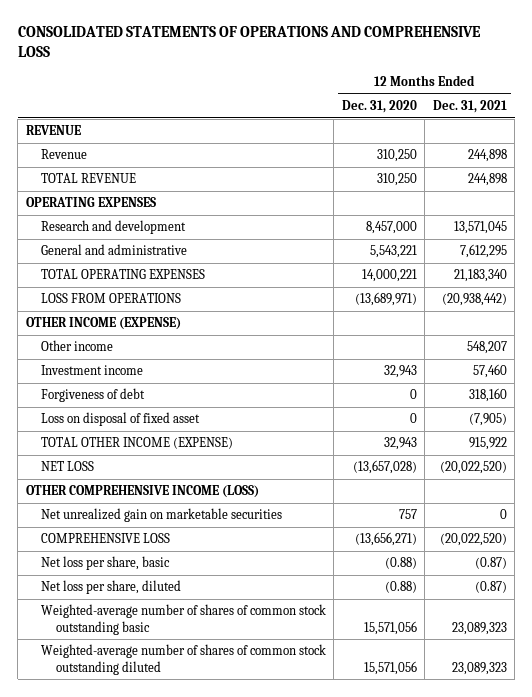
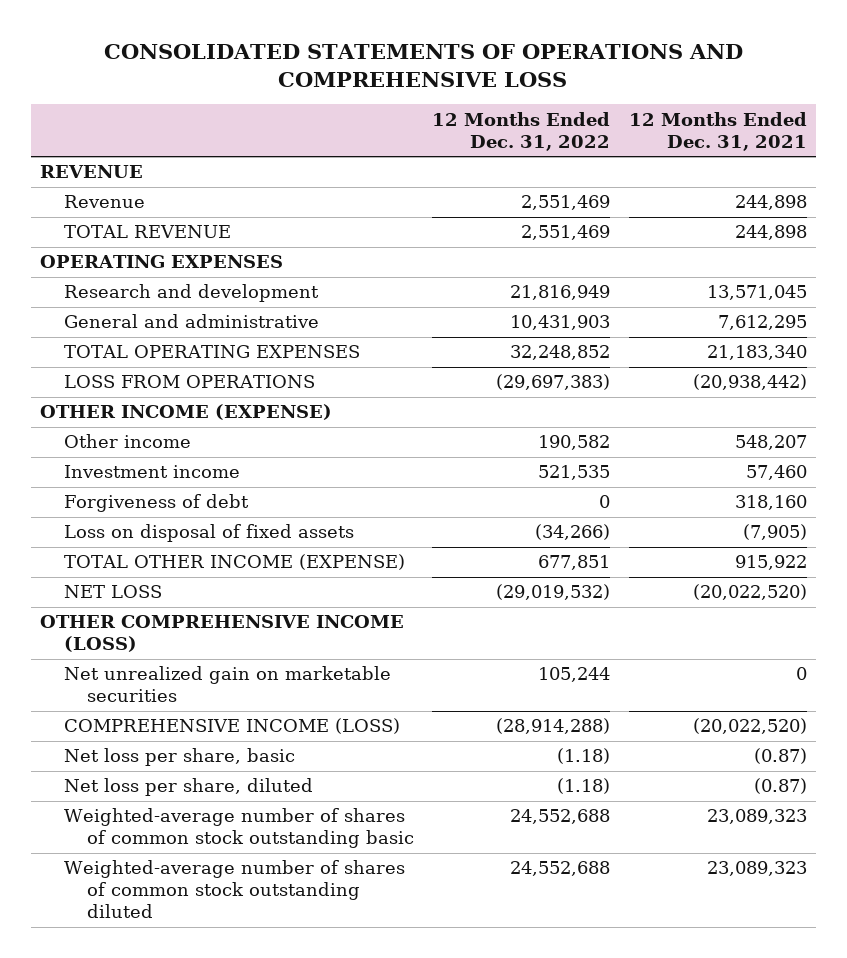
[341,100,417,114] Dec. 31, 2020 -> none
none -> [432,111,611,151] 12 Months Ended Dec. 31, 2022
[41,412,201,427] Loss on disposal of fixed asset -> [63,524,354,543] Loss on disposal of fixed assets
[41,533,171,544] COMPREHENSIVE LOSS -> [63,718,400,735] COMPREHENSIVE INCOME (LOSS)

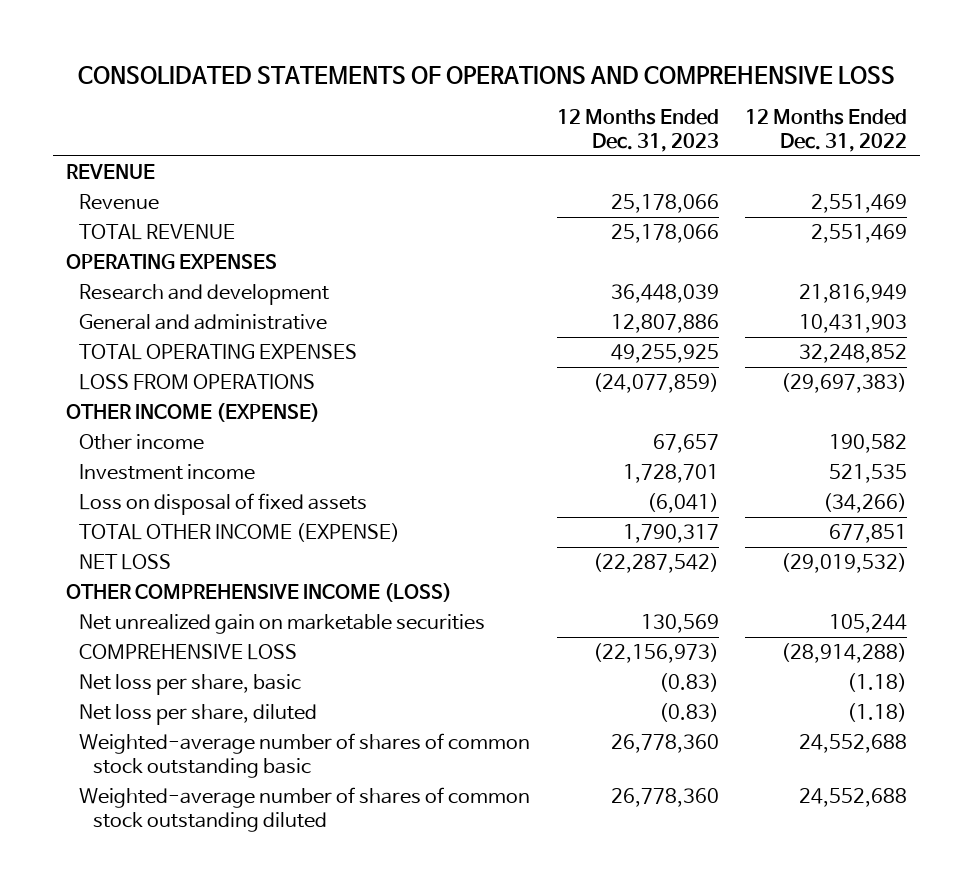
[628,111,807,151] 12 Months Ended Dec. 31, 2021 -> none
none -> [556,109,719,152] 12 Months Ended Dec. 31, 2023
[63,494,249,513] Forgiveness of debt -> none
[63,718,400,735] COMPREHENSIVE INCOME (LOSS) -> [79,643,298,660] COMPREHENSIVE LOSS

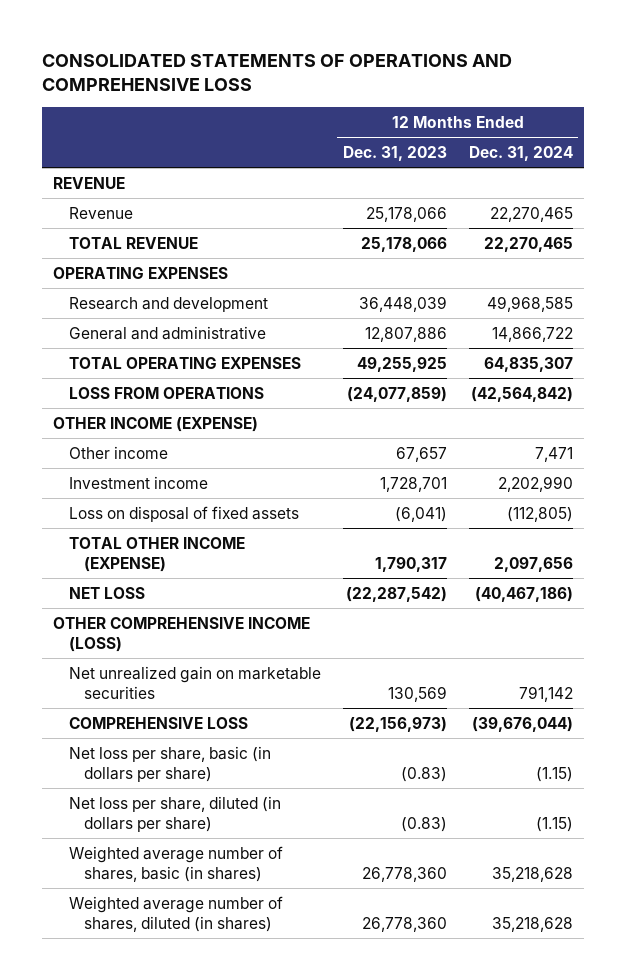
[744,109,907,152] 12 Months Ended Dec. 31, 2022 -> none
none -> [468,145,573,161] Dec. 31, 2024
[79,673,302,695] Net loss per share, basic -> [68,745,271,783] Net loss per share, basic (in dollars per share)
[79,703,318,725] Net loss per share, diluted -> [68,795,281,833] Net loss per share, diluted (in dollars per share)
[79,732,531,778] Weighted-average number of shares of common stock outstanding basic -> [68,845,283,883] Weighted average number of shares, basic (in shares)
[79,786,531,832] Weighted-average number of shares of common stock outstanding diluted -> [68,895,283,933] Weighted average number of shares, diluted (in shares)

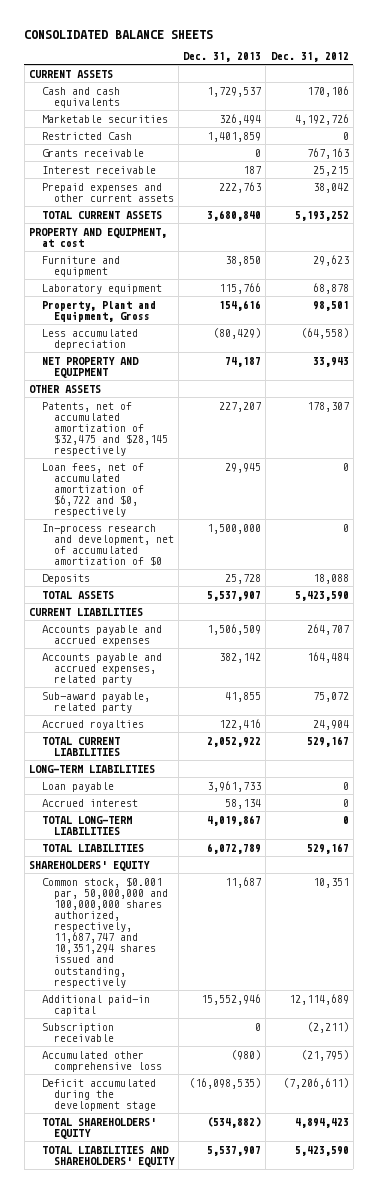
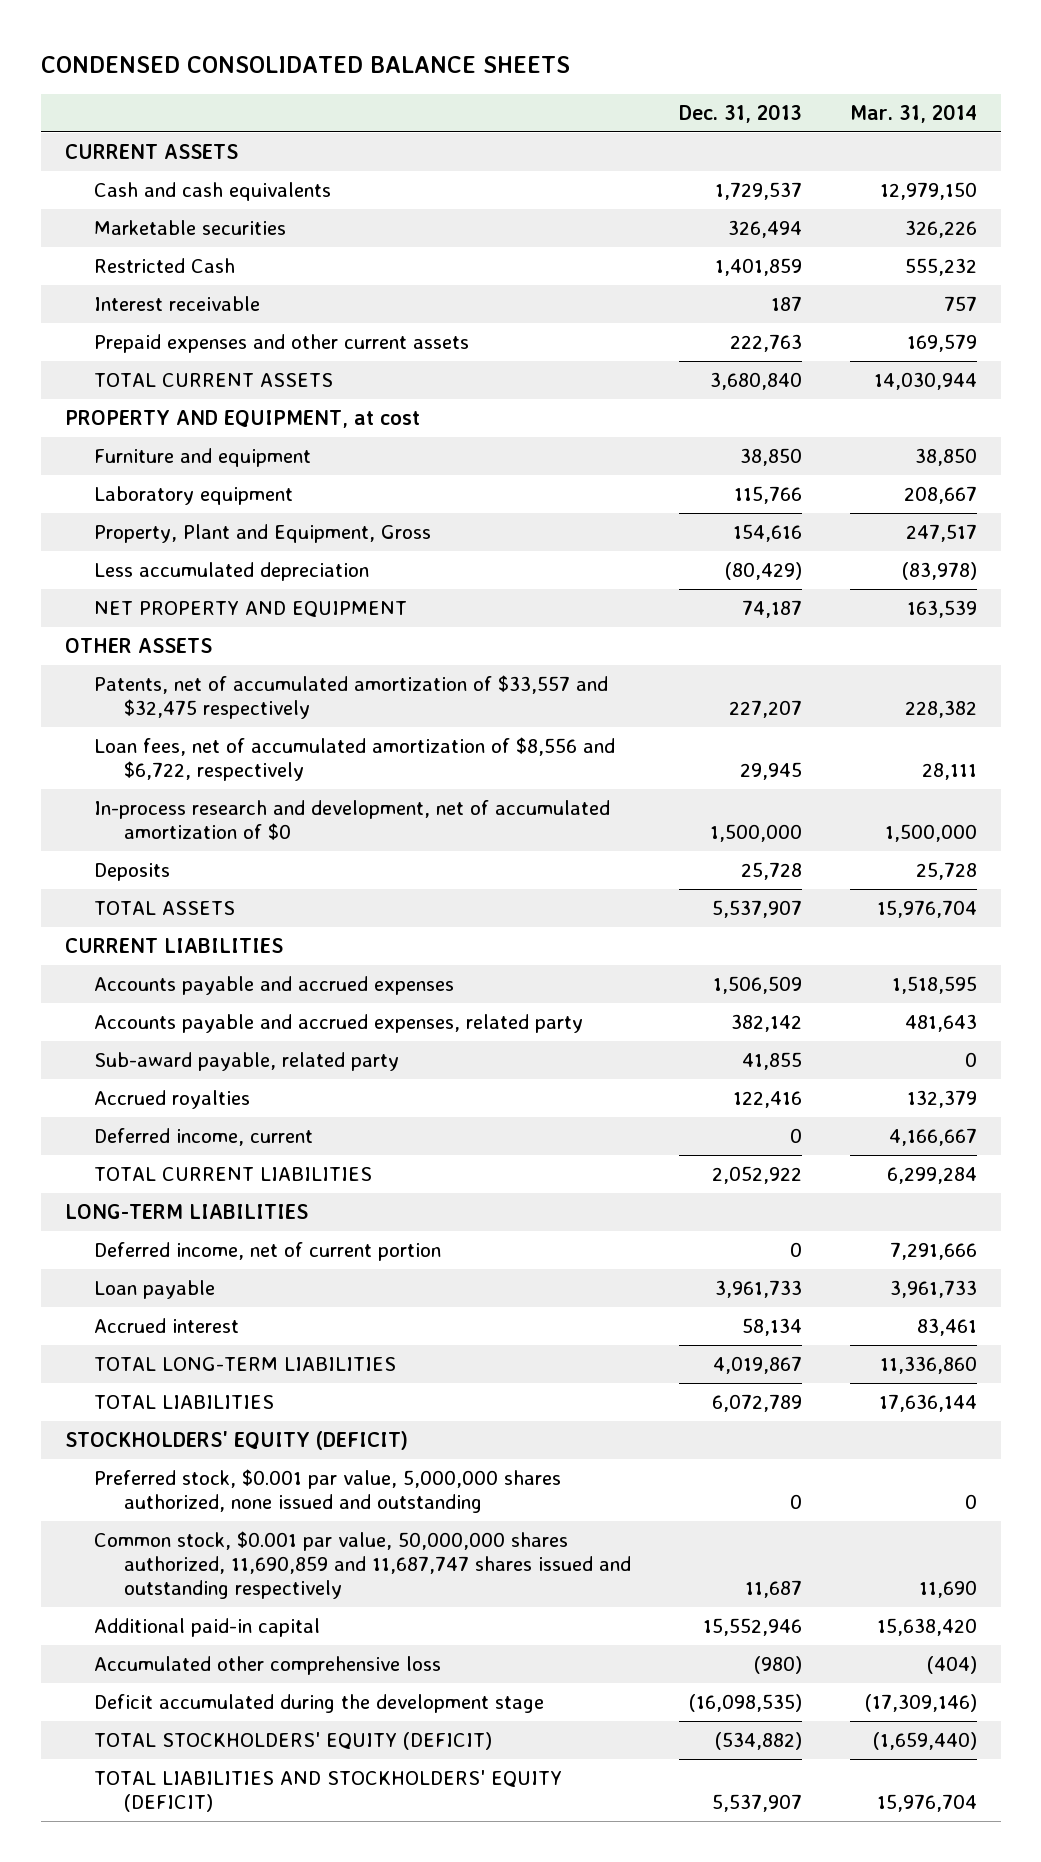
[24,29,214,39] CONSOLIDATED BALANCE SHEETS -> [40,56,570,74] CONDENSED CONSOLIDATED BALANCE SHEETS
[270,52,349,63] Dec. 31, 2012 -> none
none -> [849,103,977,123] Mar. 31, 2014
[41,148,144,157] Grants receivable -> none
[41,401,168,457] Patents, net of accumulated amortization of $32,475 and $28,145 respectively -> [94,675,609,720] Patents, net of accumulated amortization of $33,557 and $32,475 respectively
[41,462,144,518] Loan fees, net of accumulated amortization of $6,722 and $0, respectively -> [94,737,616,782] Loan fees, net of accumulated amortization of $8,556 and $6,722, respectively
none -> [94,1128,314,1147] Deferred income, current
none -> [94,1242,442,1262] Deferred income, net of current portion
[29,860,151,871] SHAREHOLDERS' EQUITY -> [64,1431,408,1451] STOCKHOLDERS' EQUITY (DEFICIT)
none -> [94,1469,562,1514] Preferred stock, $0.001 par value, 5,000,000 shares authorized, none issued and outstanding
[41,876,168,988] Common stock, $0.001 par, 50,000,000 and 100,000,000 shares authorized, respectively, 11,687,747 and 10,351,294 shares issued and outstanding, respectively -> [94,1531,632,1600] Common stock, $0.001 par value, 50,000,000 shares authorized, 11,690,859 and 11,687,747 shares issued and outstanding respectively
[41,1022,114,1042] Subscription receivable -> none
[41,1117,156,1139] TOTAL SHAREHOLDERS' EQUITY -> [94,1732,493,1751] TOTAL STOCKHOLDERS' EQUITY (DEFICIT)
[41,1145,175,1167] TOTAL LIABILITIES AND SHAREHOLDERS' EQUITY -> [94,1770,563,1813] TOTAL LIABILITIES AND STOCKHOLDERS' EQUITY (DEFICIT)

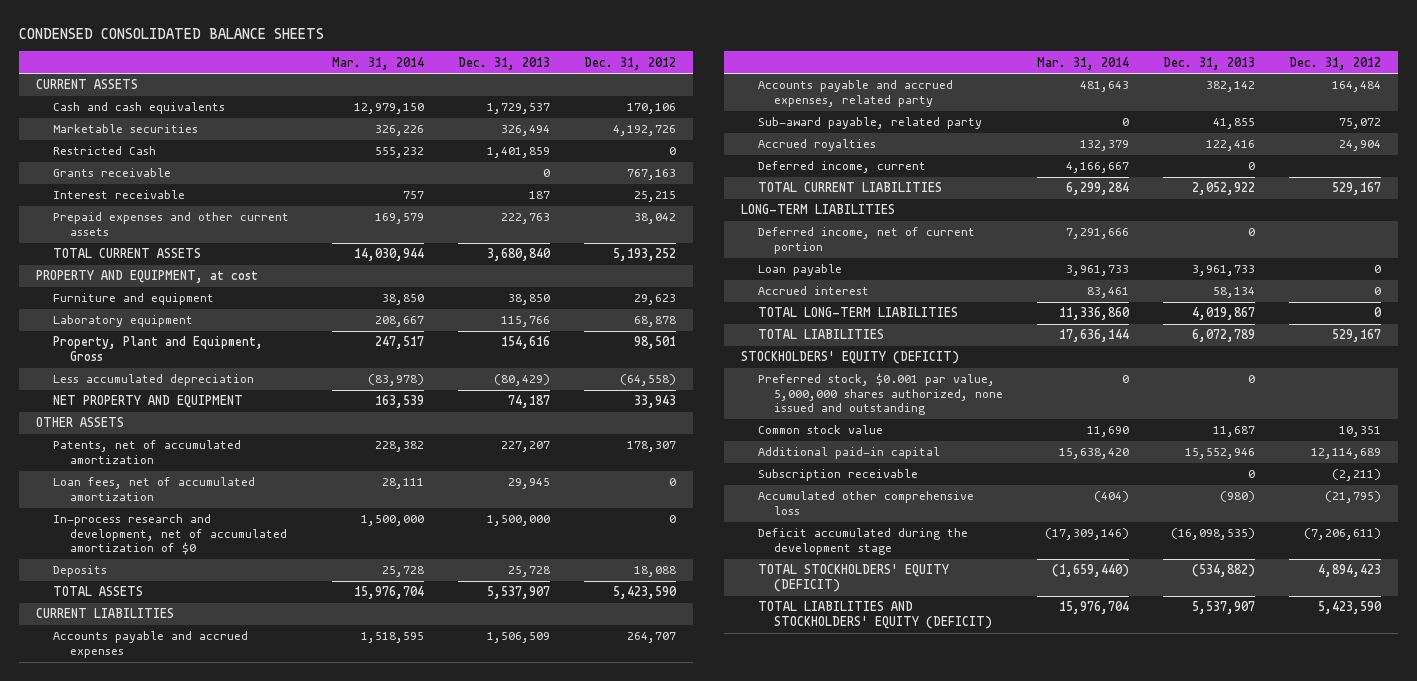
none -> [583,56,676,70] Dec. 31, 2012
none -> [52,168,171,178] Grants receivable
[94,675,609,720] Patents, net of accumulated amortization of $33,557 and $32,475 respectively -> [52,440,241,464] Patents, net of accumulated amortization
[94,737,616,782] Loan fees, net of accumulated amortization of $8,556 and $6,722, respectively -> [52,477,255,501] Loan fees, net of accumulated amortization
[94,1531,632,1600] Common stock, $0.001 par value, 50,000,000 shares authorized, 11,690,859 and 11,687,747 shares issued and outstanding respectively -> [757,425,883,435] Common stock value
none -> [757,469,918,482] Subscription receivable

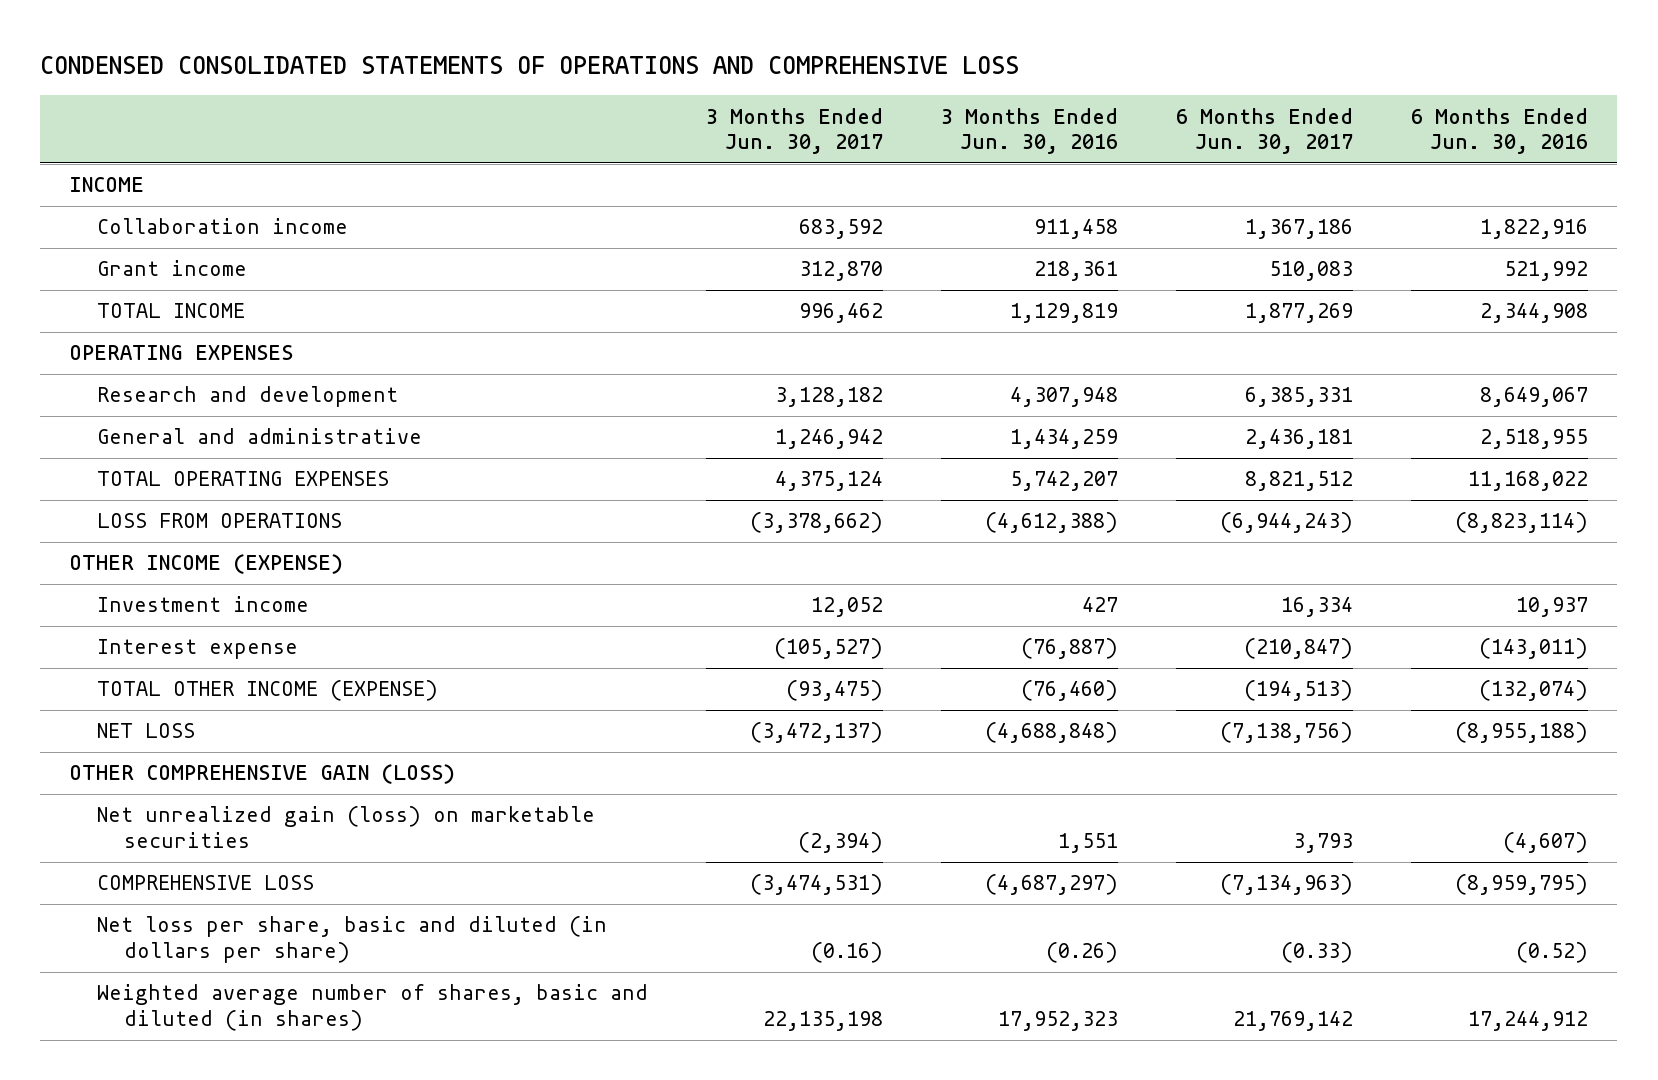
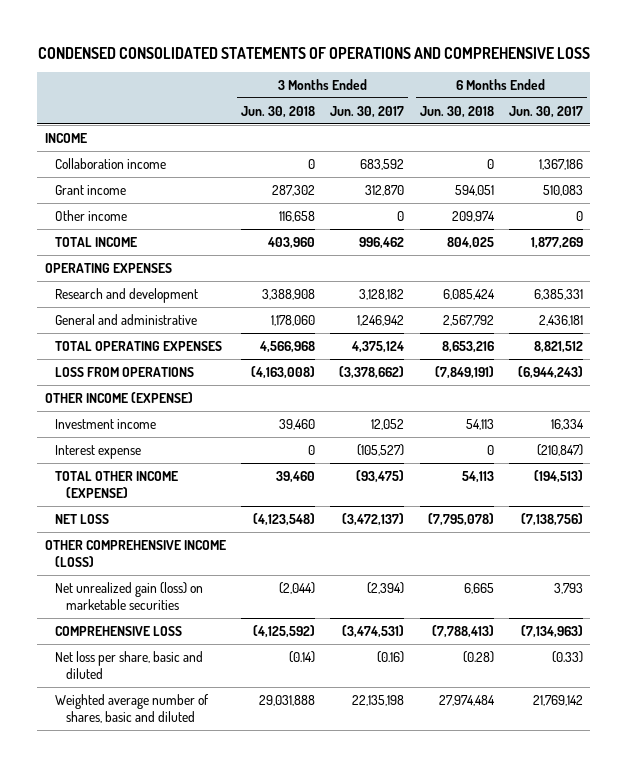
[941,107,1119,155] 3 Months Ended Jun. 30, 2016 -> none
[1411,107,1589,155] 6 Months Ended Jun. 30, 2016 -> none
none -> [241,105,316,118] Jun. 30, 2018
none -> [419,105,494,118] Jun. 30, 2018
none -> [55,209,128,221] Other income
[69,764,456,785] OTHER COMPREHENSIVE GAIN (LOSS) -> [45,539,227,568] OTHER COMPREHENSIVE INCOME (LOSS)
[96,916,607,964] Net loss per share, basic and diluted (in dollars per share) -> [55,650,204,680] Net loss per share, basic and diluted
[96,984,648,1032] Weighted average number of shares, basic and diluted (in shares) -> [55,693,210,724] Weighted average number of shares, basic and diluted

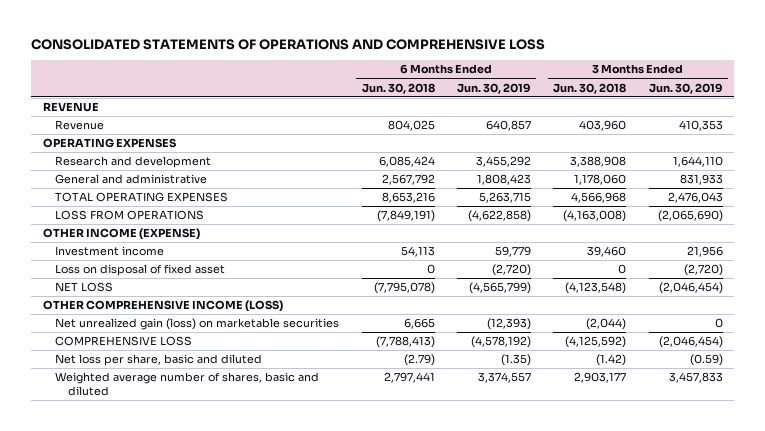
[37,46,590,59] CONDENSED CONSOLIDATED STATEMENTS OF OPERATIONS AND COMPREHENSIVE LOSS -> [31,38,546,50] CONSOLIDATED STATEMENTS OF OPERATIONS AND COMPREHENSIVE LOSS
[330,105,405,118] Jun. 30, 2017 -> none
[508,105,583,118] Jun. 30, 2017 -> none
none -> [456,82,531,94] Jun. 30, 2019
none -> [648,82,723,94] Jun. 30, 2019
[55,157,167,169] Collaboration income -> none
[55,184,127,195] Grant income -> none
[55,209,128,221] Other income -> none
[45,132,88,143] INCOME -> [42,102,99,113] REVENUE
[55,236,138,247] TOTAL INCOME -> [55,120,105,131] Revenue
[55,444,142,459] Interest expense -> none
[55,470,179,499] TOTAL OTHER INCOME (EXPENSE) -> none
none -> [55,264,226,277] Loss on disposal of fixed asset
[289,650,316,663] (0.14) -> [596,354,627,367] (1.42)
[462,650,494,663] (0.28) -> [403,354,435,367] (2.79)
[259,694,316,706] 29,031,888 -> [574,372,627,384] 2,903,177
[438,694,495,706] 27,974,484 -> [383,372,435,384] 2,797,441

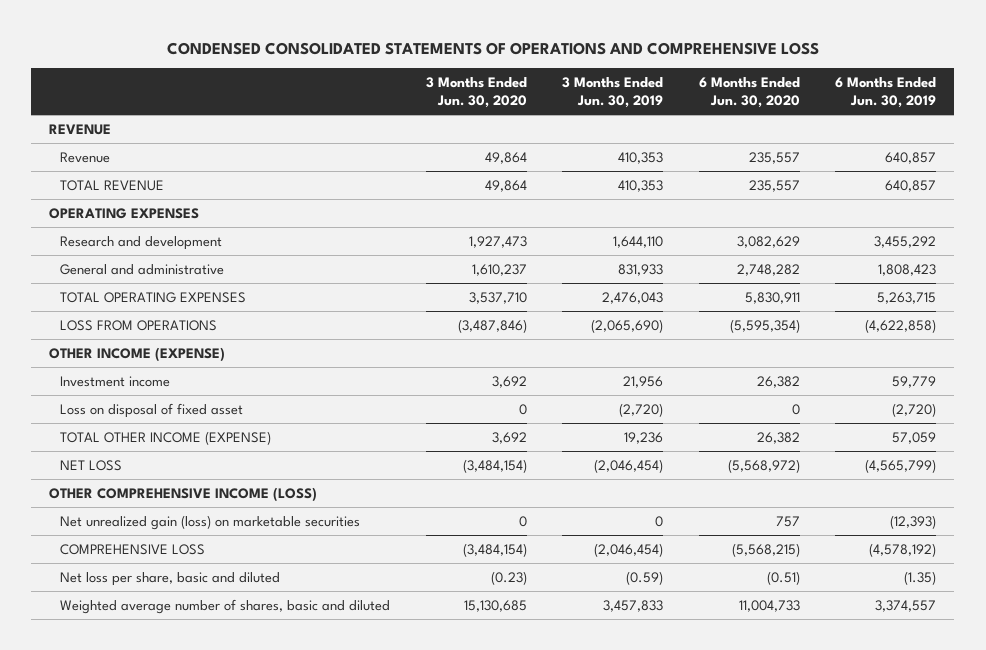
[31,38,546,50] CONSOLIDATED STATEMENTS OF OPERATIONS AND COMPREHENSIVE LOSS -> [166,41,819,55] CONDENSED CONSOLIDATED STATEMENTS OF OPERATIONS AND COMPREHENSIVE LOSS
[361,82,435,94] Jun. 30, 2018 -> none
[553,82,627,94] Jun. 30, 2018 -> none
none -> [425,77,527,108] 3 Months Ended Jun. 30, 2020
none -> [698,77,800,108] 6 Months Ended Jun. 30, 2020
none -> [60,179,165,191] TOTAL REVENUE
none -> [60,430,272,445] TOTAL OTHER INCOME (EXPENSE)

